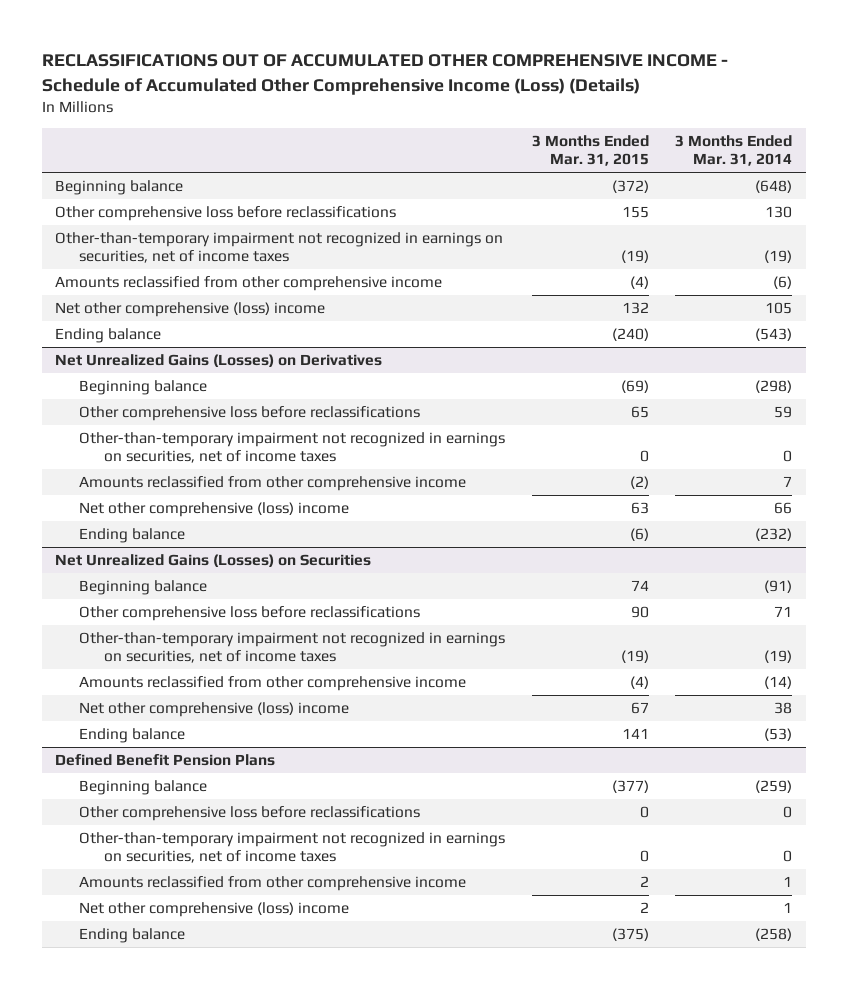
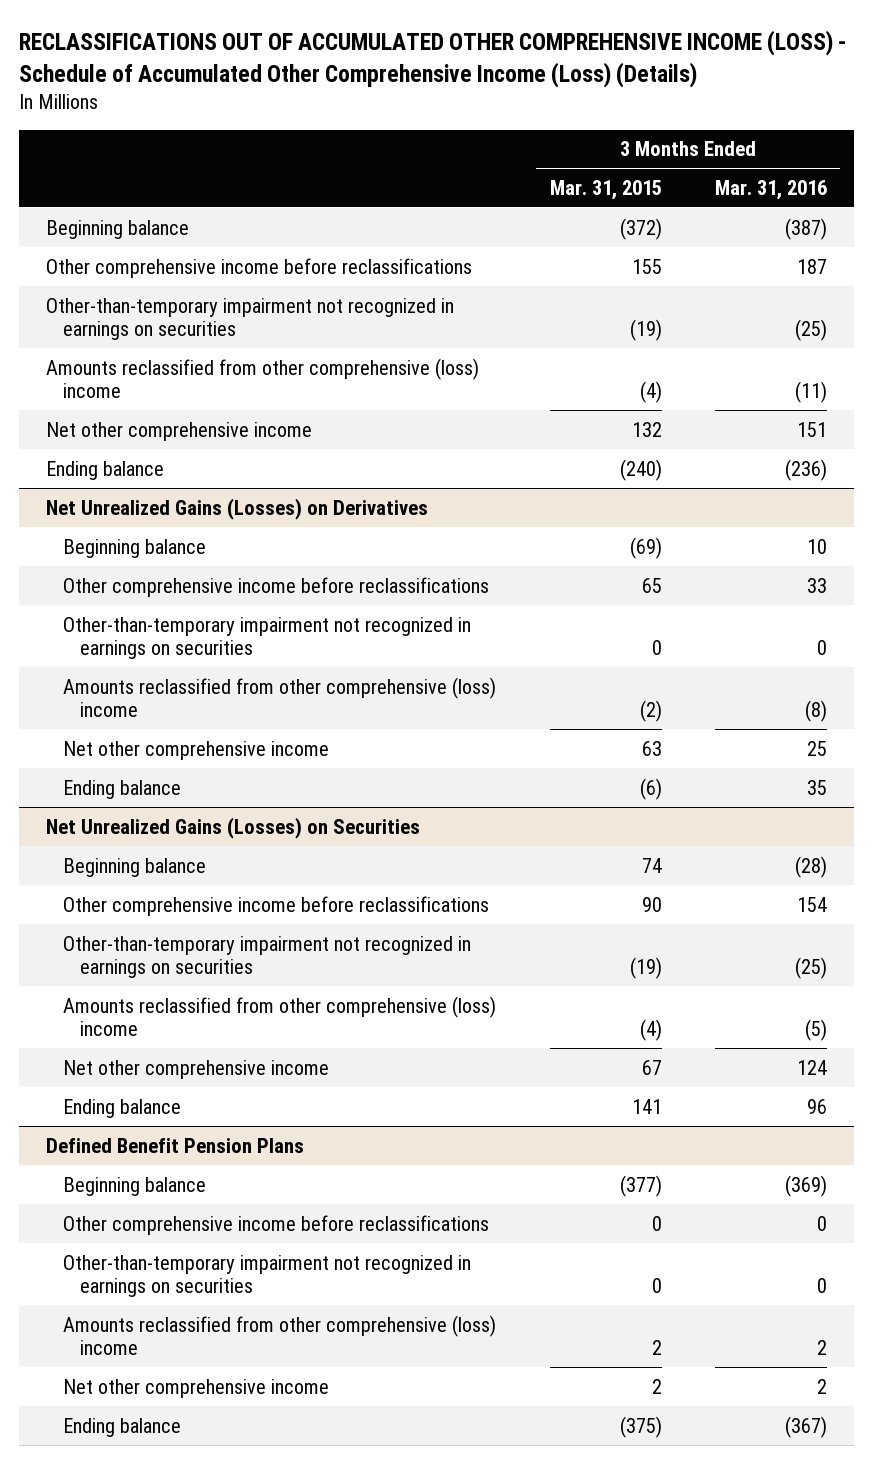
[41,54,728,95] RECLASSIFICATIONS OUT OF ACCUMULATED OTHER COMPREHENSIVE INCOME - Schedule of Accumulated Other Comprehensive Income (Loss) (Details) -> [18,30,847,88] RECLASSIFICATIONS OUT OF ACCUMULATED OTHER COMPREHENSIVE INCOME (LOSS) - Schedule of Accumulated Other Comprehensive Income (Loss) (Details)
[675,134,793,167] 3 Months Ended Mar. 31, 2014 -> none
none -> [714,179,827,200] Mar. 31, 2016
[55,206,397,222] Other comprehensive loss before reclassifications -> [45,257,472,278] Other comprehensive income before reclassifications
[55,232,504,264] Other-than-temporary impairment not recognized in earnings on securities, net of income taxes -> [45,297,454,341] Other-than-temporary impairment not recognized in earnings on securities
[55,276,443,292] Amounts reclassified from other comprehensive income -> [45,357,479,399] Amounts reclassified from other comprehensive (loss) income
[55,302,326,318] Net other comprehensive (loss) income -> [45,421,312,441] Net other comprehensive income
[79,406,421,422] Other comprehensive loss before reclassifications -> [63,576,490,597] Other comprehensive income before reclassifications
[79,432,506,464] Other-than-temporary impairment not recognized in earnings on securities, net of income taxes -> [63,616,472,660] Other-than-temporary impairment not recognized in earnings on securities
[79,476,467,492] Amounts reclassified from other comprehensive income -> [63,676,497,718] Amounts reclassified from other comprehensive (loss) income
[79,502,350,518] Net other comprehensive (loss) income -> [63,740,330,760] Net other comprehensive income
[79,606,421,622] Other comprehensive loss before reclassifications -> [63,895,490,916] Other comprehensive income before reclassifications
[79,632,506,664] Other-than-temporary impairment not recognized in earnings on securities, net of income taxes -> [63,935,472,979] Other-than-temporary impairment not recognized in earnings on securities
[79,676,467,692] Amounts reclassified from other comprehensive income -> [63,995,497,1037] Amounts reclassified from other comprehensive (loss) income
[79,702,350,718] Net other comprehensive (loss) income -> [63,1059,330,1079] Net other comprehensive income
[79,806,421,822] Other comprehensive loss before reclassifications -> [63,1214,490,1235] Other comprehensive income before reclassifications
[79,832,506,864] Other-than-temporary impairment not recognized in earnings on securities, net of income taxes -> [63,1254,472,1298] Other-than-temporary impairment not recognized in earnings on securities
[79,876,467,892] Amounts reclassified from other comprehensive income -> [63,1314,497,1356] Amounts reclassified from other comprehensive (loss) income
[79,902,350,918] Net other comprehensive (loss) income -> [63,1378,330,1398] Net other comprehensive income

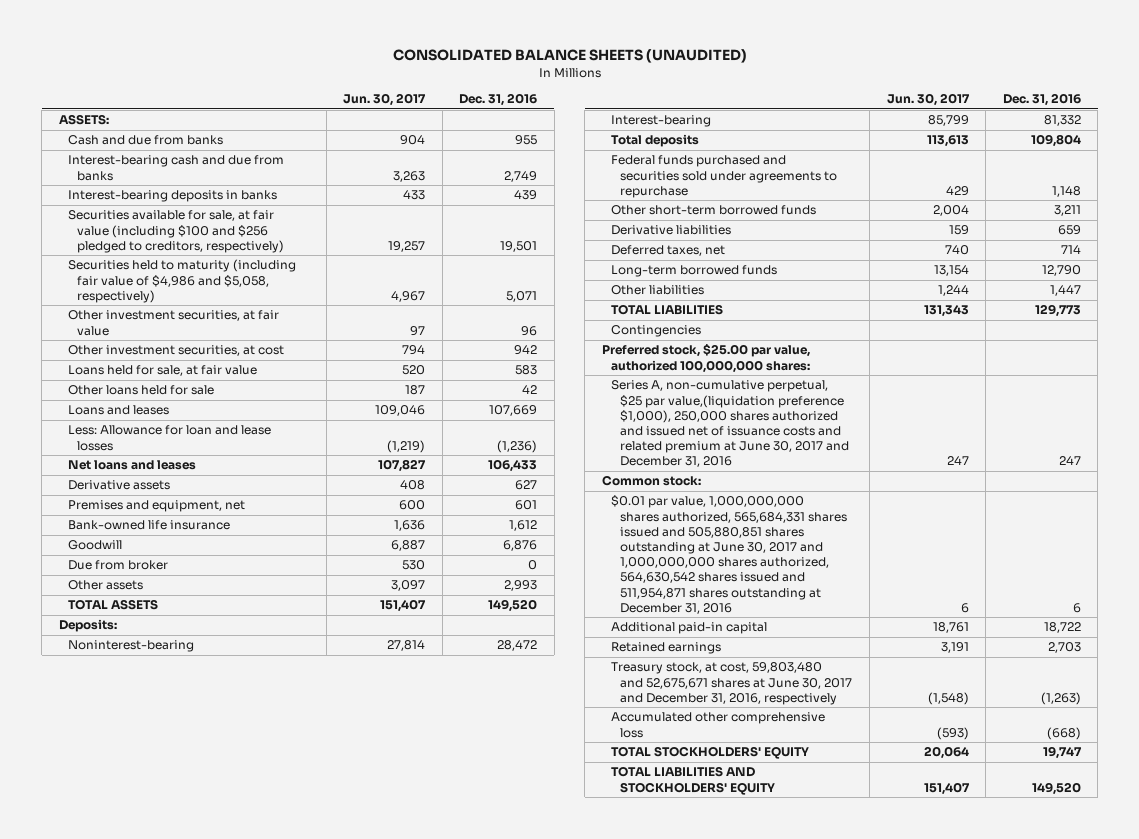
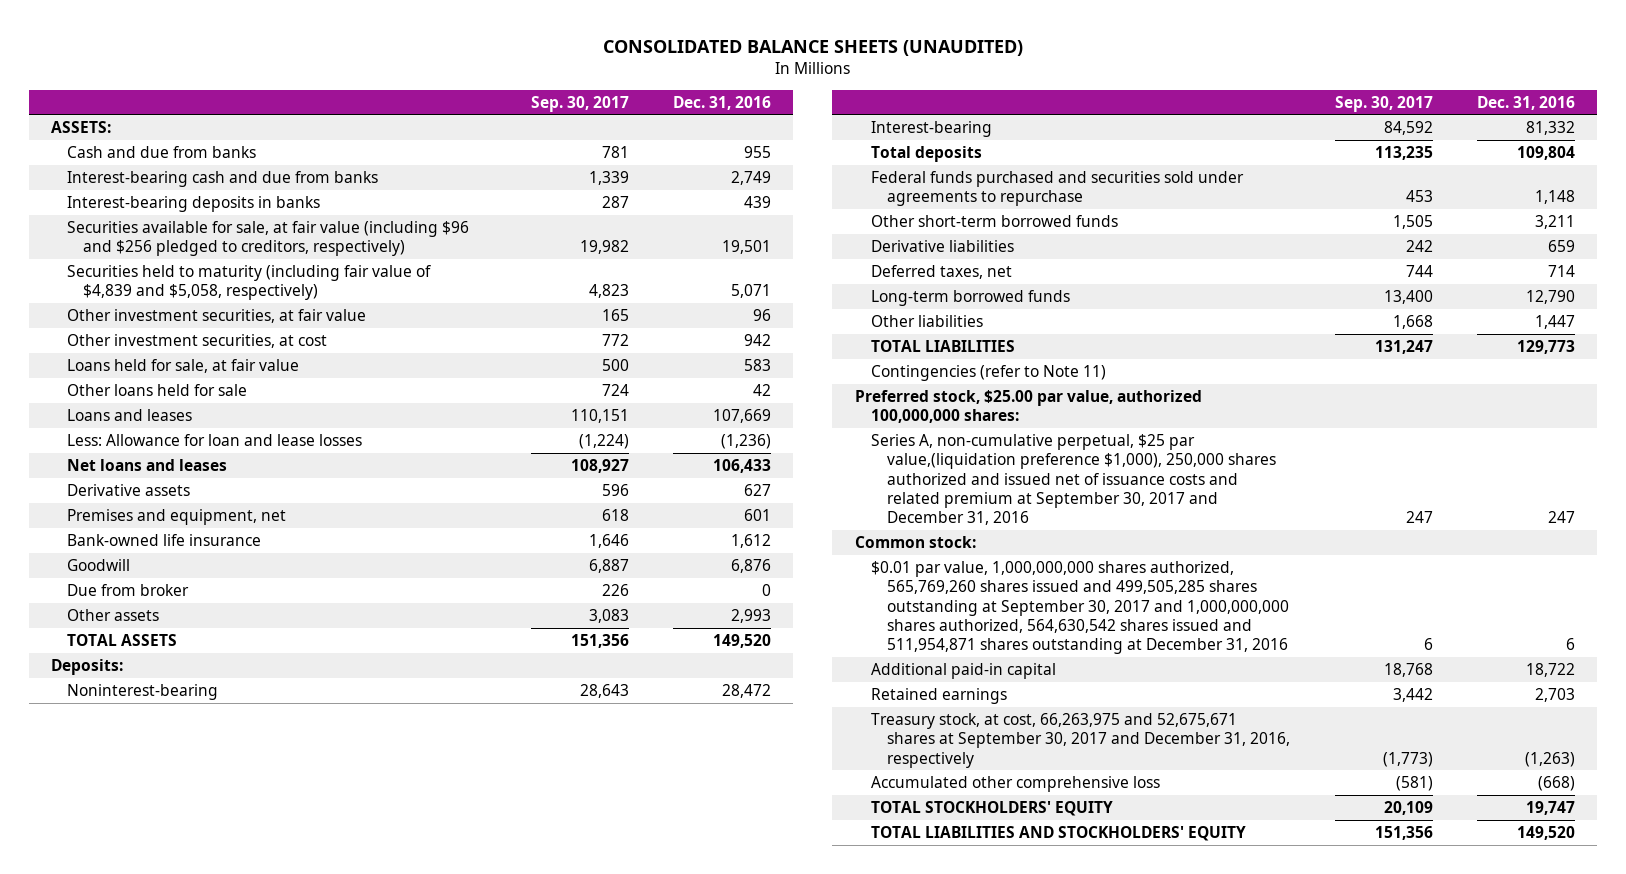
[343,93,427,107] Jun. 30, 2017 -> none
none -> [530,95,629,112] Sep. 30, 2017
[67,210,285,253] Securities available for sale, at fair value (including $100 and $256 pledged to creditors, respectively) -> [67,220,470,257] Securities available for sale, at fair value (including $96 and $256 pledged to creditors, respectively)
[67,259,296,303] Securities held to maturity (including fair value of $4,986 and $5,058, respectively) -> [67,264,432,301] Securities held to maturity (including fair value of $4,839 and $5,058, respectively)
[611,325,702,338] Contingencies -> [870,364,1106,381] Contingencies (refer to Note 11)
[611,380,850,468] Series A, non-cumulative perpetual, $25 par value,(liquidation preference $1,000), 250,000 shares authorized and issued net of issuance costs and related premium at June 30, 2017 and December 31, 2016 -> [870,433,1277,526] Series A, non-cumulative perpetual, $25 par value,(liquidation preference $1,000), 250,000 shares authorized and issued net of issuance costs and related premium at September 30, 2017 and December 31, 2016
[611,495,848,614] $0.01 par value, 1,000,000,000 shares authorized, 565,684,331 shares issued and 505,880,851 shares outstanding at June 30, 2017 and 1,000,000,000 shares authorized, 564,630,542 shares issued and 511,954,871 shares outstanding at December 31, 2016 -> [870,560,1290,655] $0.01 par value, 1,000,000,000 shares authorized, 565,769,260 shares issued and 499,505,285 shares outstanding at September 30, 2017 and 1,000,000,000 shares authorized, 564,630,542 shares issued and 511,954,871 shares outstanding at December 31, 2016
[611,662,853,705] Treasury stock, at cost, 59,803,480 and 52,675,671 shares at June 30, 2017 and December 31, 2016, respectively -> [870,712,1291,768] Treasury stock, at cost, 66,263,975 and 52,675,671 shares at September 30, 2017 and December 31, 2016, respectively

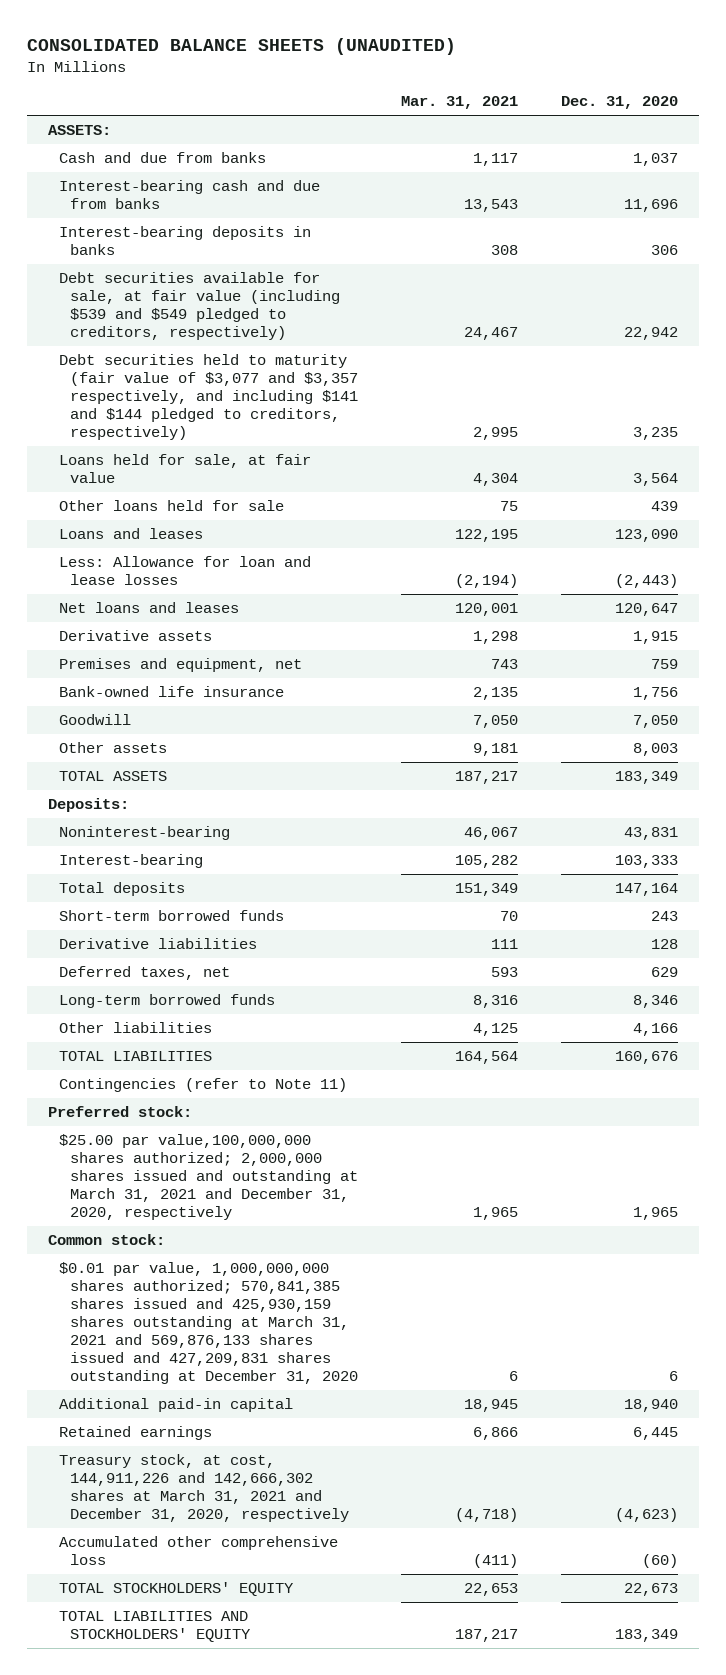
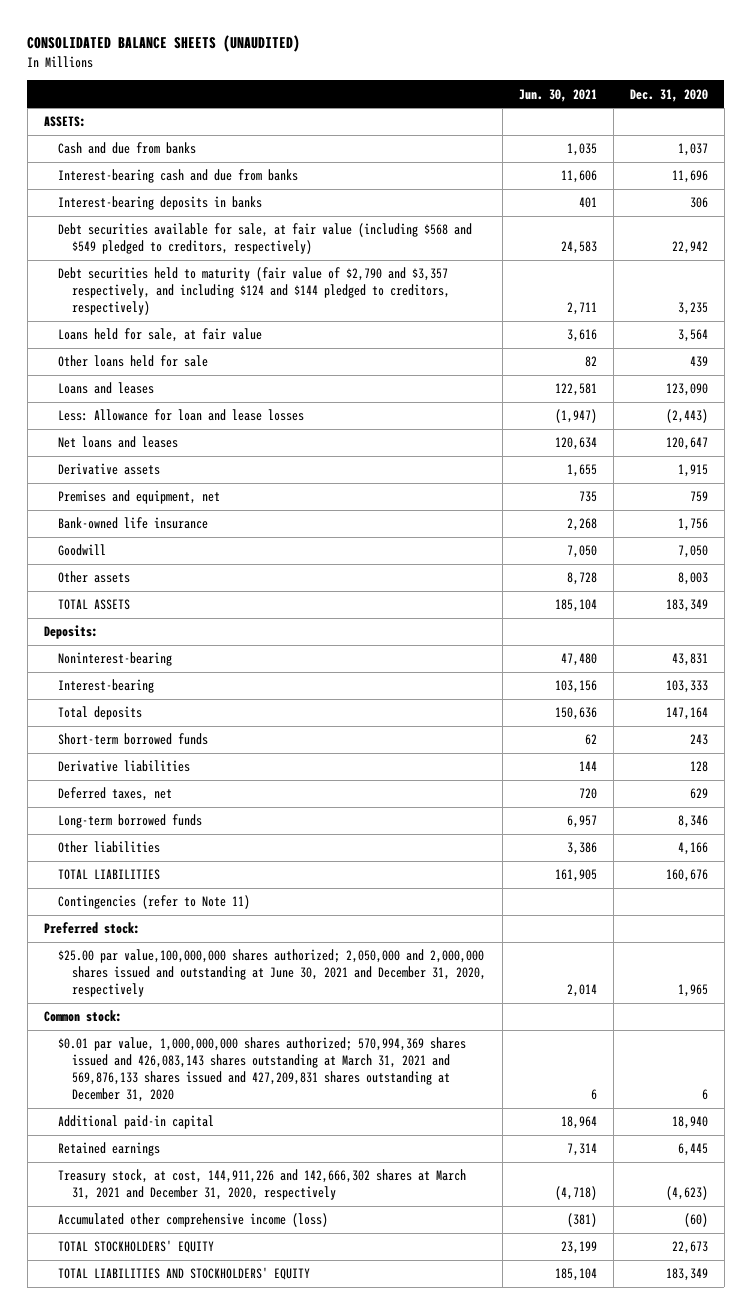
[401,96,519,110] Mar. 31, 2021 -> none
none -> [518,88,597,102] Jun. 30, 2021
[59,272,341,341] Debt securities available for sale, at fair value (including $539 and $549 pledged to creditors, respectively) -> [57,223,472,255] Debt securities available for sale, at fair value (including $568 and $549 pledged to creditors, respectively)
[59,354,359,441] Debt securities held to maturity (fair value of $3,077 and $3,357 respectively, and including $141 and $144 pledged to creditors, respectively) -> [57,267,450,316] Debt securities held to maturity (fair value of $2,790 and $3,357 respectively, and including $124 and $144 pledged to creditors, respectively)
[59,1134,359,1221] $25.00 par value,100,000,000 shares authorized; 2,000,000 shares issued and outstanding at March 31, 2021 and December 31, 2020, respectively -> [57,949,486,998] $25.00 par value,100,000,000 shares authorized; 2,050,000 and 2,000,000 shares issued and outstanding at June 30, 2021 and December 31, 2020, respectively
[59,1262,359,1385] $0.01 par value, 1,000,000,000 shares authorized; 570,841,385 shares issued and 425,930,159 shares outstanding at March 31, 2021 and 569,876,133 shares issued and 427,209,831 shares outstanding at December 31, 2020 -> [57,1037,466,1103] $0.01 par value, 1,000,000,000 shares authorized; 570,994,369 shares issued and 426,083,143 shares outstanding at March 31, 2021 and 569,876,133 shares issued and 427,209,831 shares outstanding at December 31, 2020
[59,1536,339,1566] Accumulated other comprehensive loss -> [57,1213,328,1228] Accumulated other comprehensive income (loss)

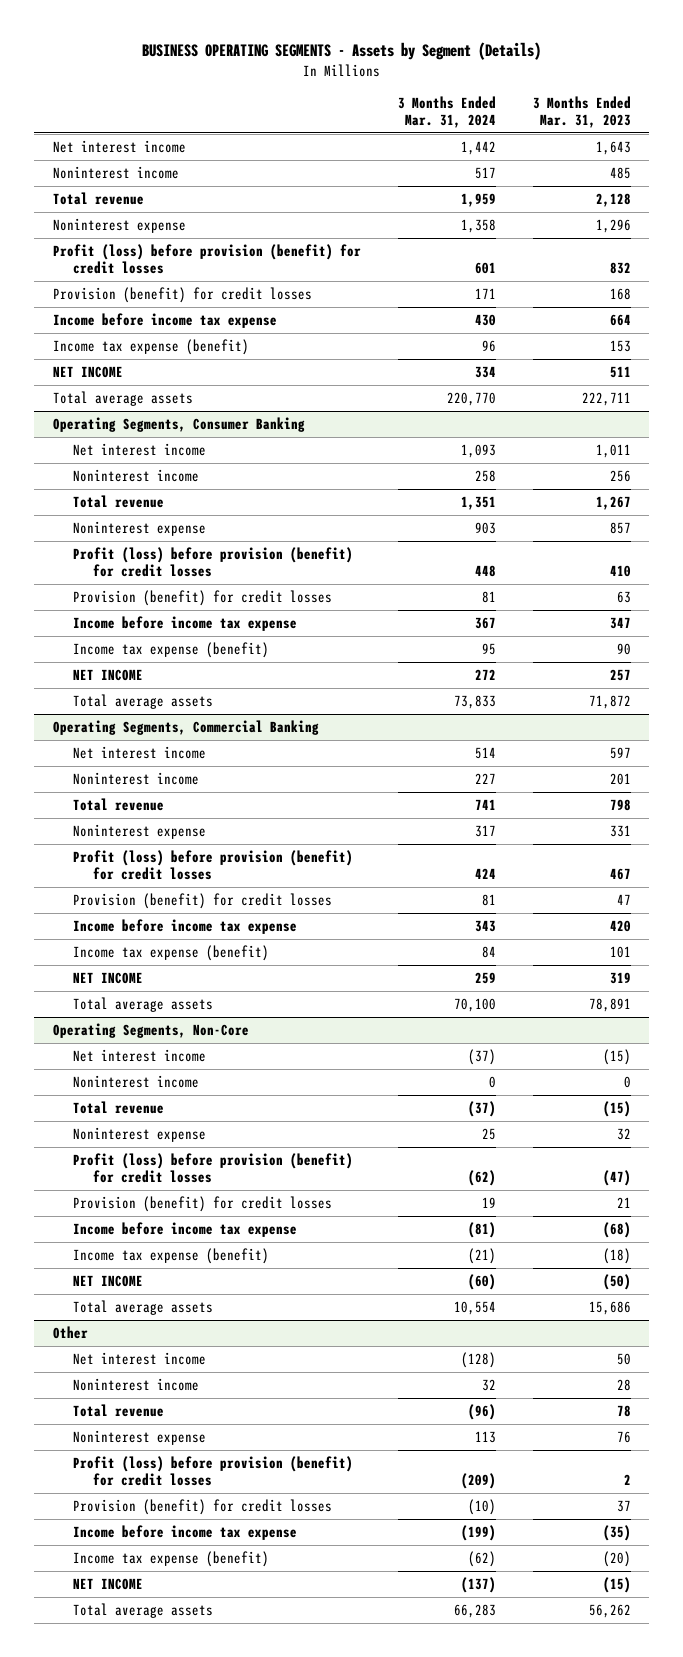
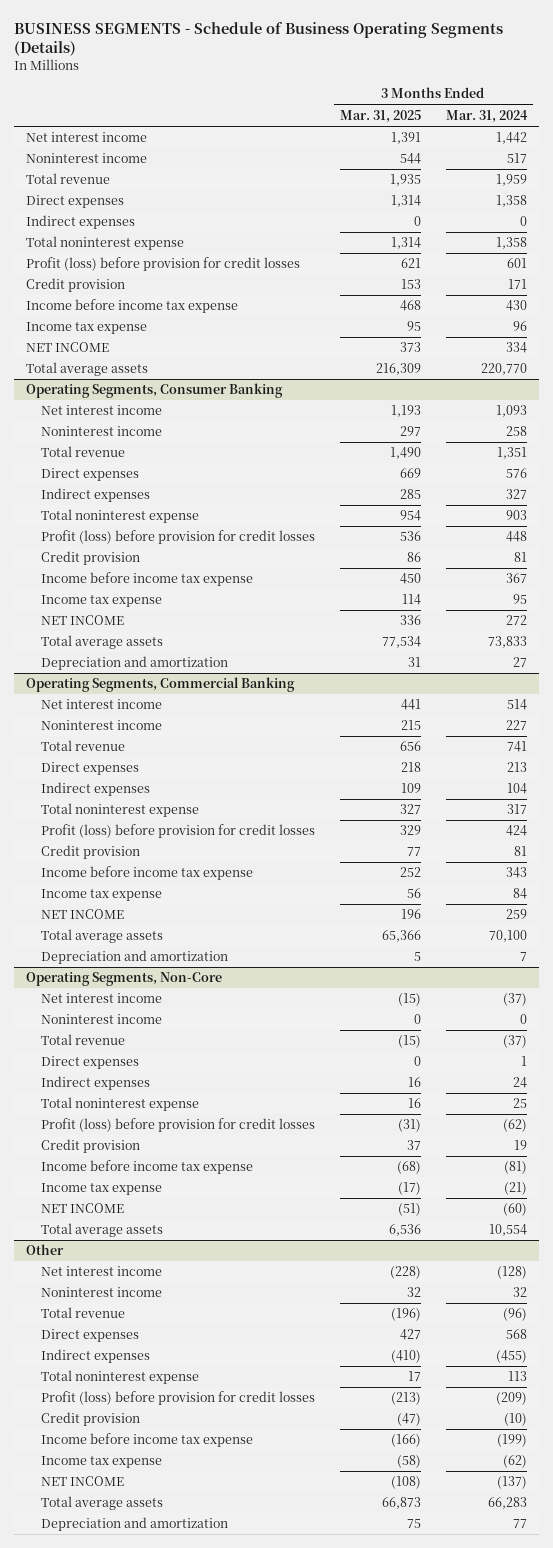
[141,42,541,61] BUSINESS OPERATING SEGMENTS - Assets by Segment (Details) -> [13,21,503,57] BUSINESS SEGMENTS - Schedule of Business Operating Segments (Details)
[532,95,631,128] 3 Months Ended Mar. 31, 2023 -> none
none -> [339,109,421,123] Mar. 31, 2025
none -> [26,195,125,209] Direct expenses
none -> [26,215,136,230] Indirect expenses
[52,217,186,233] Noninterest expense -> [26,236,185,251] Total noninterest expense
[52,243,361,274] Profit (loss) before provision (benefit) for credit losses -> [26,257,301,272] Profit (loss) before provision for credit losses
[52,286,312,303] Provision (benefit) for credit losses -> [26,278,126,293] Credit provision
[52,338,249,355] Income tax expense (benefit) -> [26,322,148,335] Income tax expense
none -> [41,468,140,482] Direct expenses
none -> [41,488,151,503] Indirect expenses
[73,520,207,536] Noninterest expense -> [41,509,200,524] Total noninterest expense
[73,546,354,577] Profit (loss) before provision (benefit) for credit losses -> [41,530,316,545] Profit (loss) before provision for credit losses
[73,589,333,606] Provision (benefit) for credit losses -> [41,551,141,566] Credit provision
[73,641,270,658] Income tax expense (benefit) -> [41,595,163,608] Income tax expense
none -> [41,656,229,671] Depreciation and amortization
none -> [41,762,140,776] Direct expenses
none -> [41,782,151,797] Indirect expenses
[73,823,207,839] Noninterest expense -> [41,803,200,818] Total noninterest expense
[73,849,354,880] Profit (loss) before provision (benefit) for credit losses -> [41,824,316,839] Profit (loss) before provision for credit losses
[73,892,333,909] Provision (benefit) for credit losses -> [41,845,141,860] Credit provision
[73,944,270,961] Income tax expense (benefit) -> [41,889,163,902] Income tax expense
none -> [41,950,229,965] Depreciation and amortization
none -> [41,1056,140,1070] Direct expenses
none -> [41,1076,151,1091] Indirect expenses
[73,1126,207,1142] Noninterest expense -> [41,1097,200,1112] Total noninterest expense
[73,1152,354,1183] Profit (loss) before provision (benefit) for credit losses -> [41,1118,316,1133] Profit (loss) before provision for credit losses
[73,1195,333,1212] Provision (benefit) for credit losses -> [41,1139,141,1154] Credit provision
[73,1247,270,1264] Income tax expense (benefit) -> [41,1183,163,1196] Income tax expense
none -> [41,1329,140,1343] Direct expenses
none -> [41,1349,151,1364] Indirect expenses
[73,1429,207,1445] Noninterest expense -> [41,1370,200,1385] Total noninterest expense
[73,1455,354,1486] Profit (loss) before provision (benefit) for credit losses -> [41,1391,316,1406] Profit (loss) before provision for credit losses
[73,1498,333,1515] Provision (benefit) for credit losses -> [41,1412,141,1427] Credit provision
[73,1550,270,1567] Income tax expense (benefit) -> [41,1456,163,1469] Income tax expense
none -> [41,1517,229,1532] Depreciation and amortization

